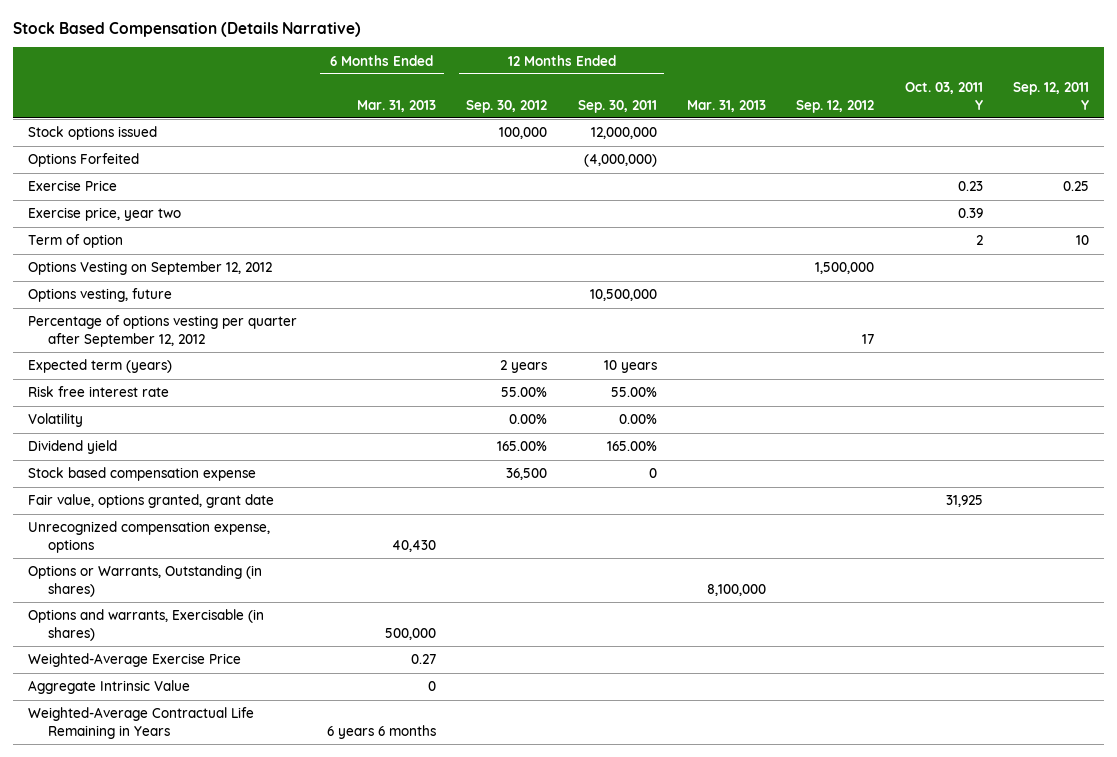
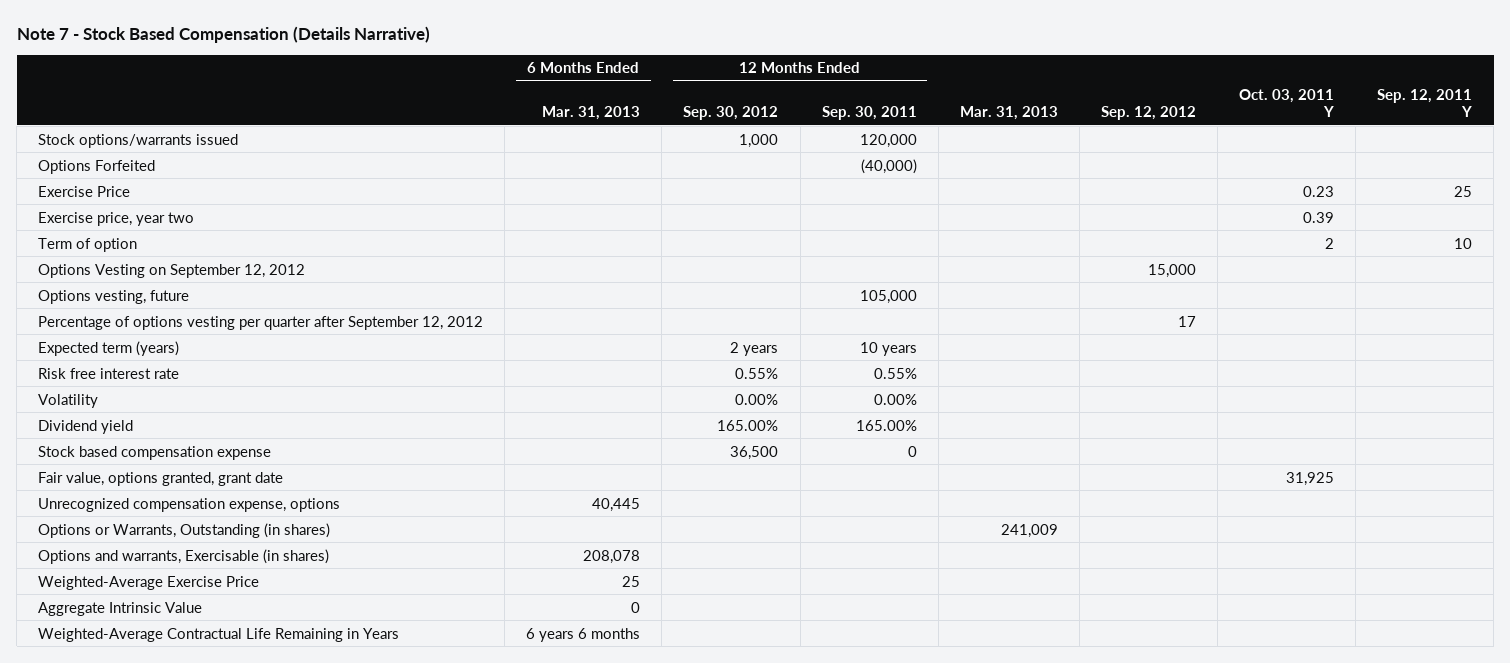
[12,21,361,37] Stock Based Compensation (Details Narrative) -> [16,25,430,43] Note 7 - Stock Based Compensation (Details Narrative)
[27,126,157,141] Stock options issued -> [38,133,239,148] Stock options/warrants issued
[499,127,548,140] 100,000 -> [739,133,779,148] 1,000
[590,127,657,140] 12,000,000 -> [859,133,917,148] 120,000
[583,154,657,168] (4,000,000) -> [860,158,917,174] (40,000)
[1062,181,1089,192] 0.25 -> [1454,185,1473,197] 25
[815,262,875,275] 1,500,000 -> [1147,263,1196,278] 15,000
[589,289,657,302] 10,500,000 -> [859,289,917,304] 105,000
[501,387,548,398] 55.00% -> [735,367,779,379] 0.55%
[610,387,657,398] 55.00% -> [873,367,917,379] 0.55%
[392,539,437,552] 40,430 -> [592,497,641,512] 40,445
[706,583,766,596] 8,100,000 -> [1000,523,1058,538] 241,009
[385,627,437,640] 500,000 -> [583,549,641,564] 208,078
[411,654,437,665] 0.27 -> [622,575,641,587] 25

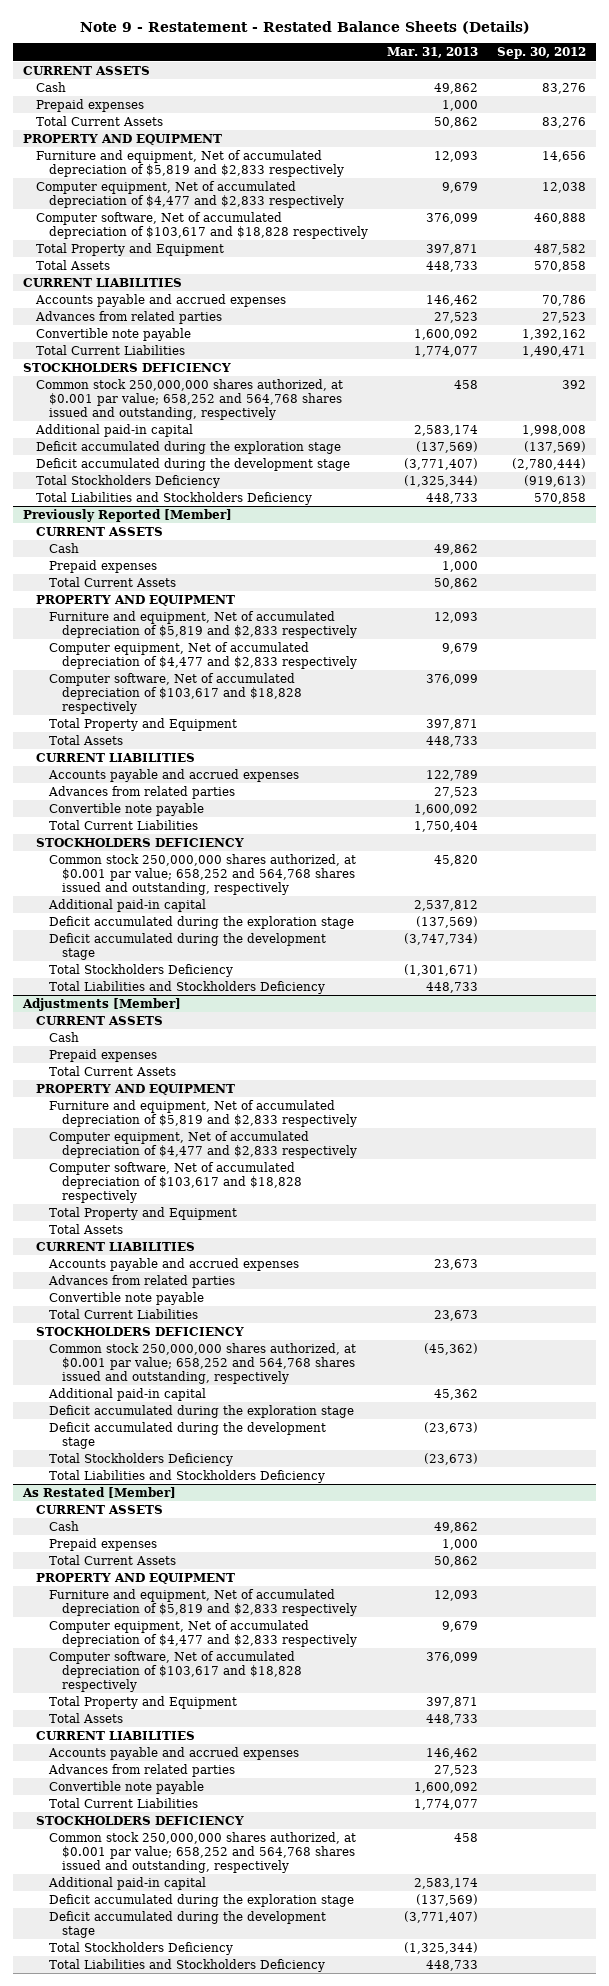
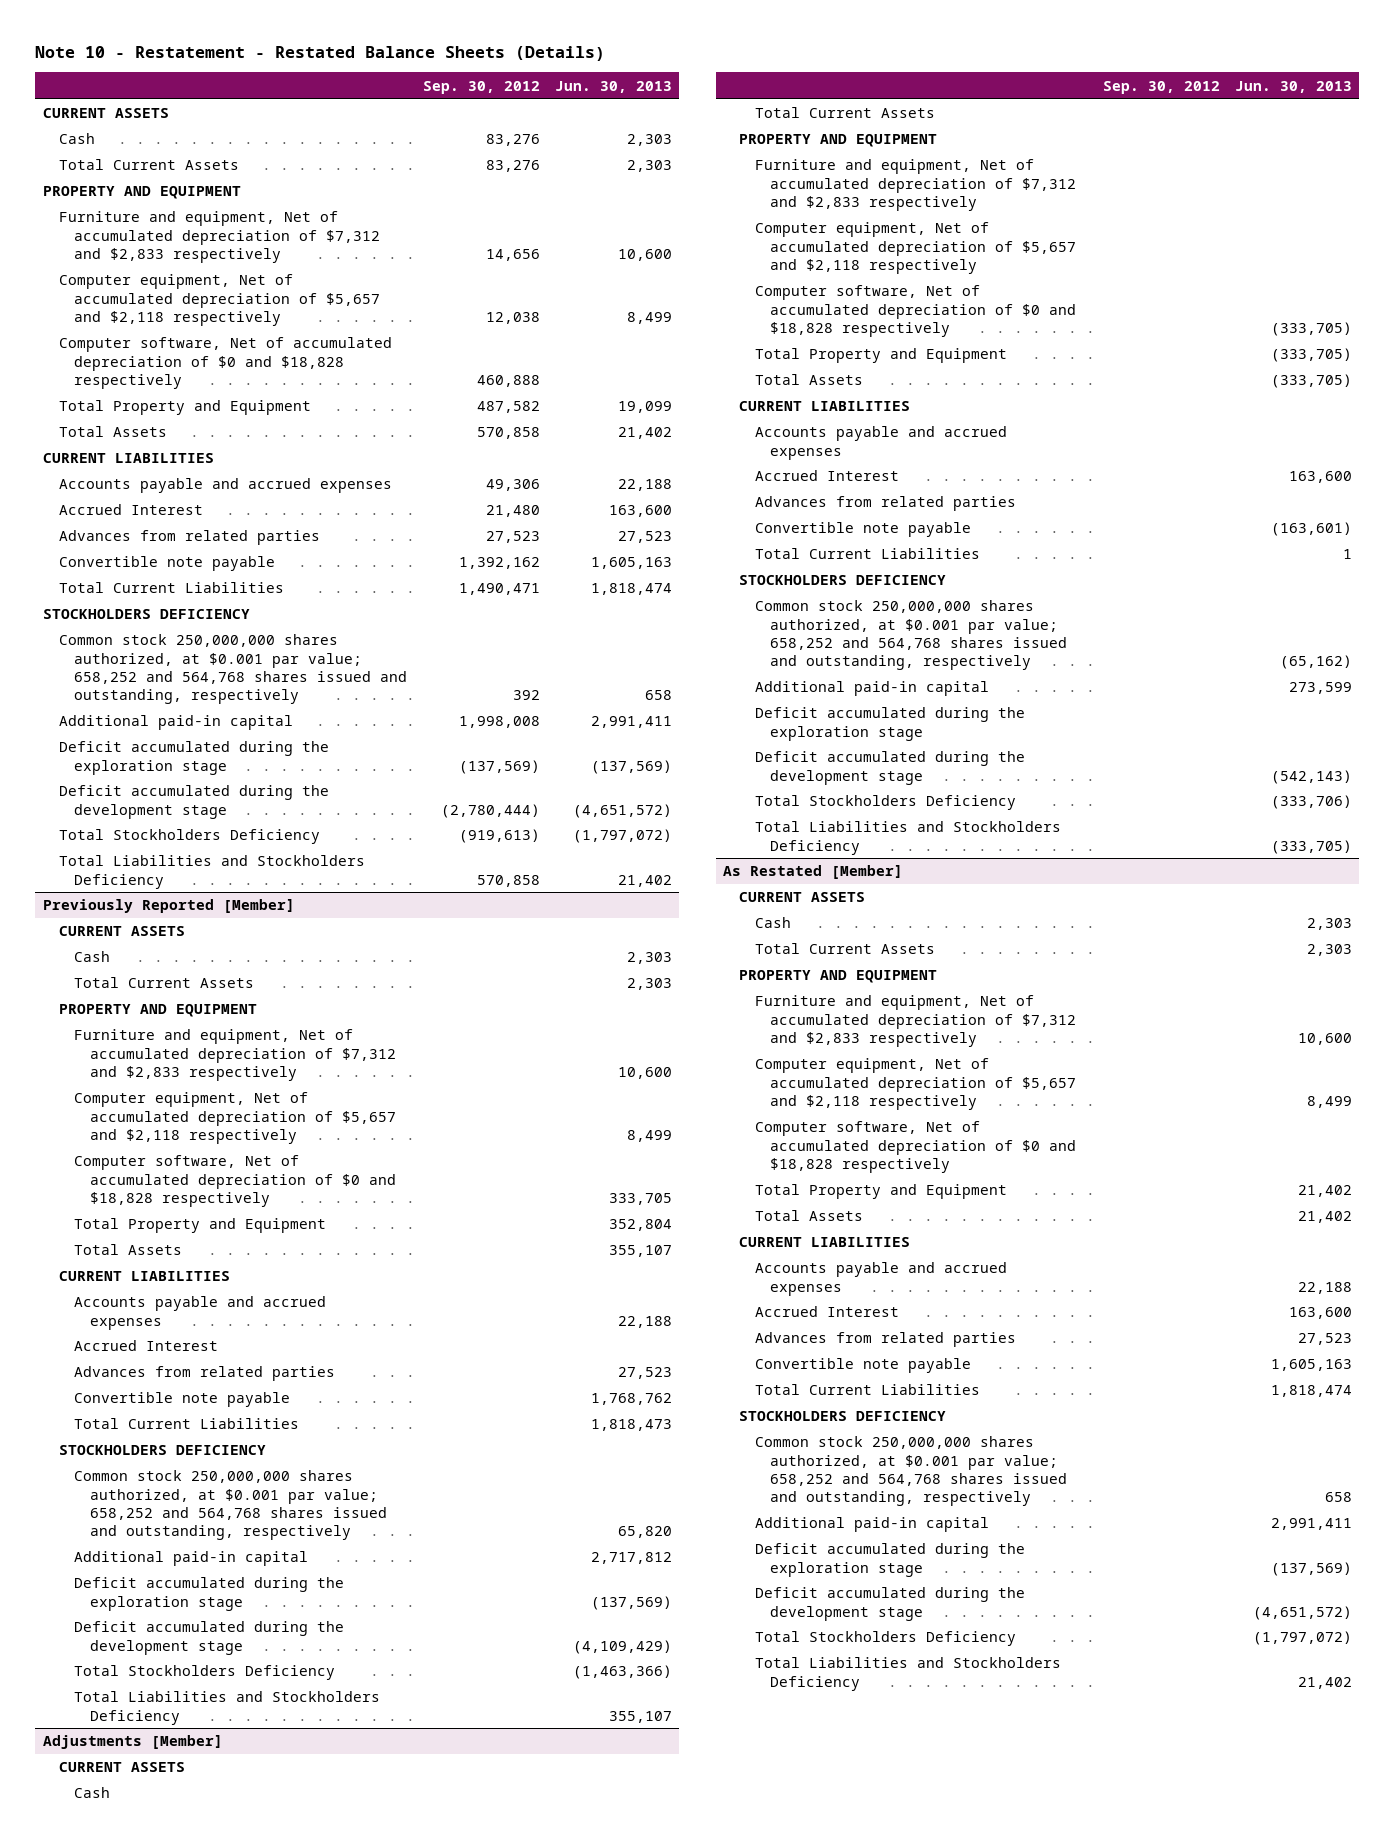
[79,20,530,34] Note 9 - Restatement - Restated Balance Sheets (Details) -> [35,45,606,61] Note 10 - Restatement - Restated Balance Sheets (Details)
[387,47,479,59] Mar. 31, 2013 -> none
none -> [554,80,672,93] Jun. 30, 2013
[36,98,145,112] Prepaid expenses -> none
[36,149,345,178] Furniture and equipment, Net of accumulated depreciation of $5,819 and $2,833 respectively -> [58,211,381,264] Furniture and equipment, Net of accumulated depreciation of $7,312 and $2,833 respectively
[36,180,345,209] Computer equipment, Net of accumulated depreciation of $4,477 and $2,833 respectively -> [58,274,381,327] Computer equipment, Net of accumulated depreciation of $5,657 and $2,118 respectively
[36,211,369,240] Computer software, Net of accumulated depreciation of $103,617 and $18,828 respectively -> [58,337,392,390] Computer software, Net of accumulated depreciation of $0 and $18,828 respectively
[542,294,587,306] 70,786 -> [485,479,540,492] 49,306
none -> [58,504,203,516] Accrued Interest
[49,559,158,573] Prepaid expenses -> none
[49,610,358,639] Furniture and equipment, Net of accumulated depreciation of $5,819 and $2,833 respectively -> [74,1029,397,1082] Furniture and equipment, Net of accumulated depreciation of $7,312 and $2,833 respectively
[49,641,358,670] Computer equipment, Net of accumulated depreciation of $4,477 and $2,833 respectively -> [74,1092,397,1145] Computer equipment, Net of accumulated depreciation of $5,657 and $2,118 respectively
[49,672,303,715] Computer software, Net of accumulated depreciation of $103,617 and $18,828 respectively -> [74,1155,397,1208] Computer software, Net of accumulated depreciation of $0 and $18,828 respectively
none -> [74,1340,219,1352] Accrued Interest
[49,1048,158,1062] Prepaid expenses -> none
[49,1099,358,1128] Furniture and equipment, Net of accumulated depreciation of $5,819 and $2,833 respectively -> [754,159,1077,212] Furniture and equipment, Net of accumulated depreciation of $7,312 and $2,833 respectively
[49,1130,358,1159] Computer equipment, Net of accumulated depreciation of $4,477 and $2,833 respectively -> [754,222,1077,275] Computer equipment, Net of accumulated depreciation of $5,657 and $2,118 respectively
[49,1161,303,1204] Computer software, Net of accumulated depreciation of $103,617 and $18,828 respectively -> [754,285,1077,338] Computer software, Net of accumulated depreciation of $0 and $18,828 respectively
none -> [754,470,899,482] Accrued Interest
[49,1537,158,1551] Prepaid expenses -> none
[49,1588,358,1617] Furniture and equipment, Net of accumulated depreciation of $5,819 and $2,833 respectively -> [754,995,1077,1048] Furniture and equipment, Net of accumulated depreciation of $7,312 and $2,833 respectively
[49,1619,358,1648] Computer equipment, Net of accumulated depreciation of $4,477 and $2,833 respectively -> [754,1058,1077,1111] Computer equipment, Net of accumulated depreciation of $5,657 and $2,118 respectively
[49,1650,303,1693] Computer software, Net of accumulated depreciation of $103,617 and $18,828 respectively -> [754,1121,1077,1174] Computer software, Net of accumulated depreciation of $0 and $18,828 respectively
none -> [754,1306,899,1318] Accrued Interest

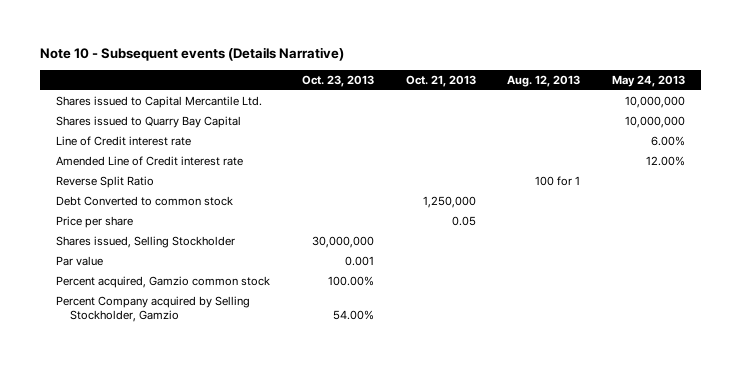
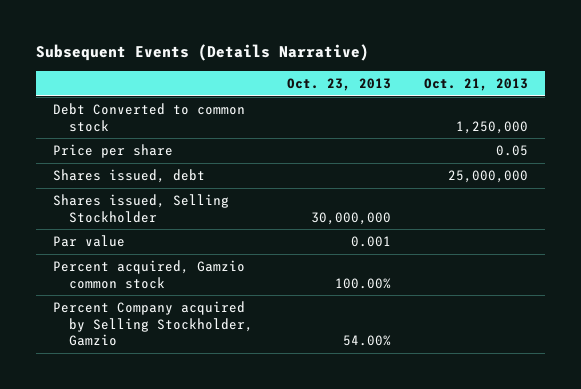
[40,47,345,62] Note 10 - Subsequent events (Details Narrative) -> [36,44,370,62] Subsequent Events (Details Narrative)
[507,74,581,87] Aug. 12, 2013 -> none
[612,74,686,87] May 24, 2013 -> none
[56,96,263,109] Shares issued to Capital Mercantile Ltd. -> none
[56,116,242,129] Shares issued to Quarry Bay Capital -> none
[56,136,192,147] Line of Credit interest rate -> none
[56,156,244,167] Amended Line of Credit interest rate -> none
[56,176,155,189] Reverse Split Ratio -> none
none -> [52,169,205,184] Shares issued, debt

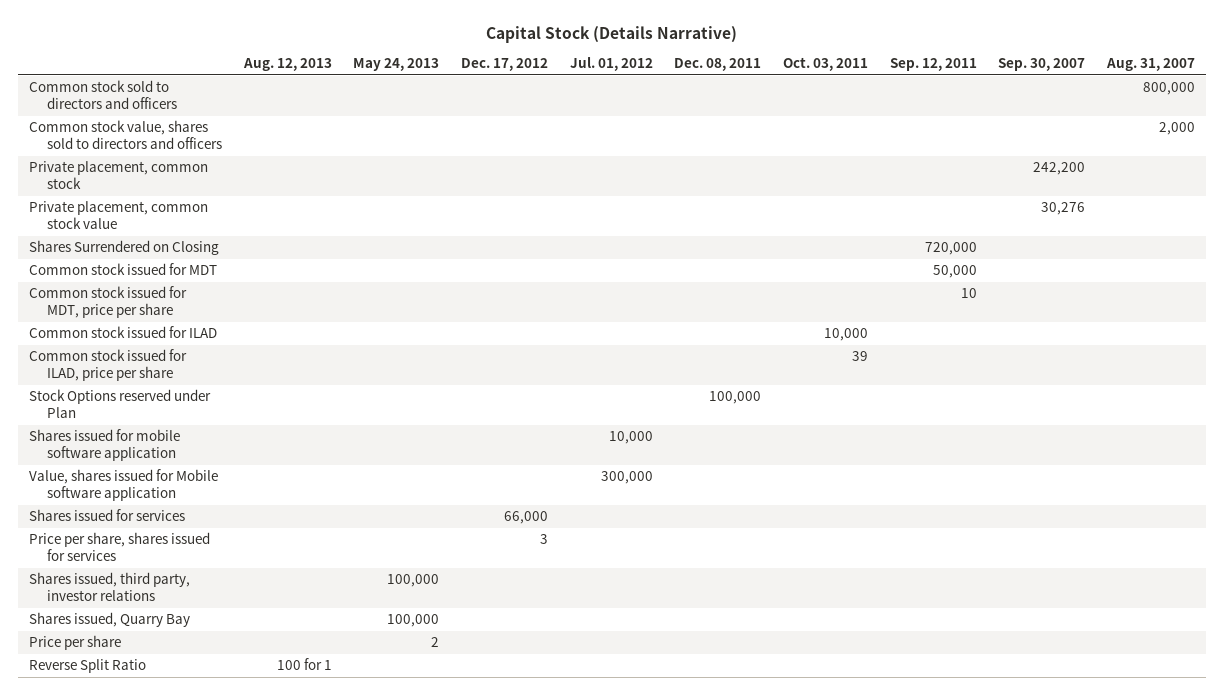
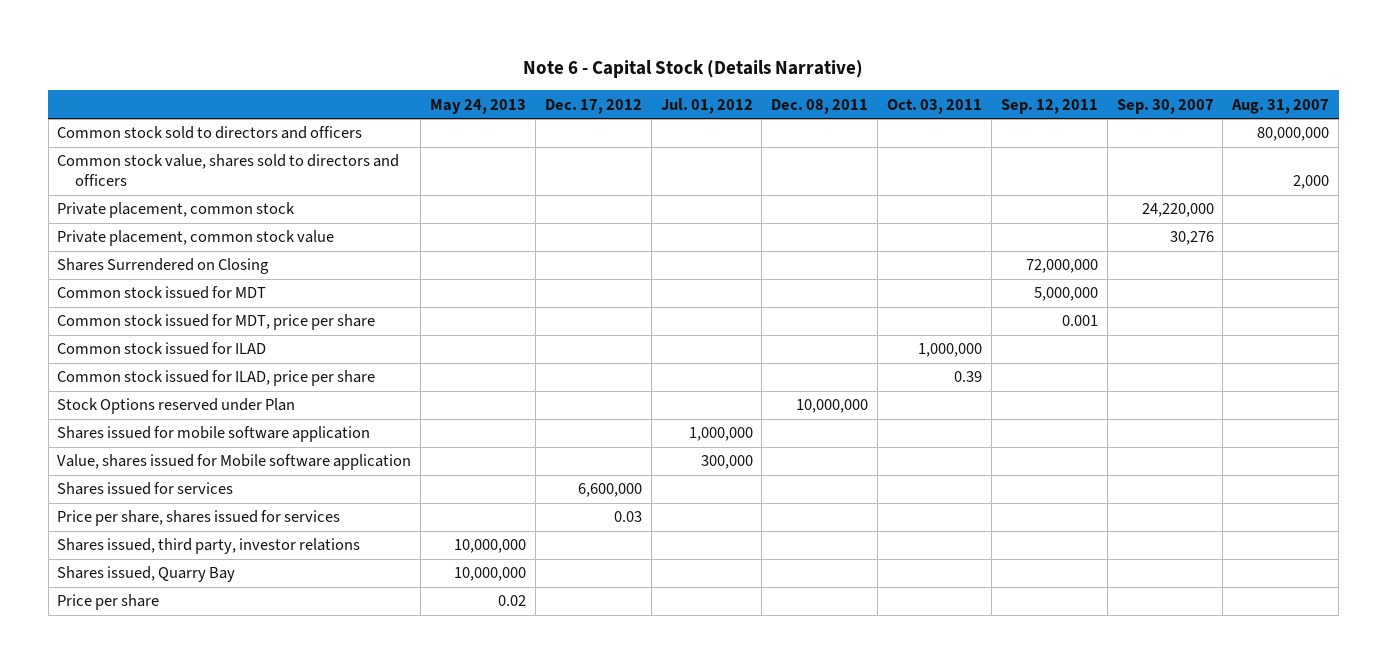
[485,25,737,43] Capital Stock (Details Narrative) -> [523,59,864,78] Note 6 - Capital Stock (Details Narrative)
[242,58,332,72] Aug. 12, 2013 -> none
[1142,82,1195,96] 800,000 -> [1257,127,1330,142] 80,000,000
[1033,162,1086,176] 242,200 -> [1141,203,1214,218] 24,220,000
[924,242,977,256] 720,000 -> [1025,259,1098,274] 72,000,000
[932,265,977,279] 50,000 -> [1033,287,1098,302] 5,000,000
[960,288,977,299] 10 -> [1061,315,1098,327] 0.001
[823,328,868,342] 10,000 -> [918,343,983,358] 1,000,000
[851,351,868,362] 39 -> [954,371,983,383] 0.39
[709,391,762,405] 100,000 -> [796,399,869,414] 10,000,000
[608,431,653,445] 10,000 -> [688,427,753,442] 1,000,000
[28,659,146,674] Reverse Split Ratio -> none
[504,511,549,525] 66,000 -> [577,483,642,498] 6,600,000
[540,534,549,545] 3 -> [613,511,642,523] 0.03
[387,574,440,588] 100,000 -> [454,539,527,554] 10,000,000
[387,614,440,628] 100,000 -> [454,567,527,582] 10,000,000
[431,637,440,648] 2 -> [498,595,527,607] 0.02

